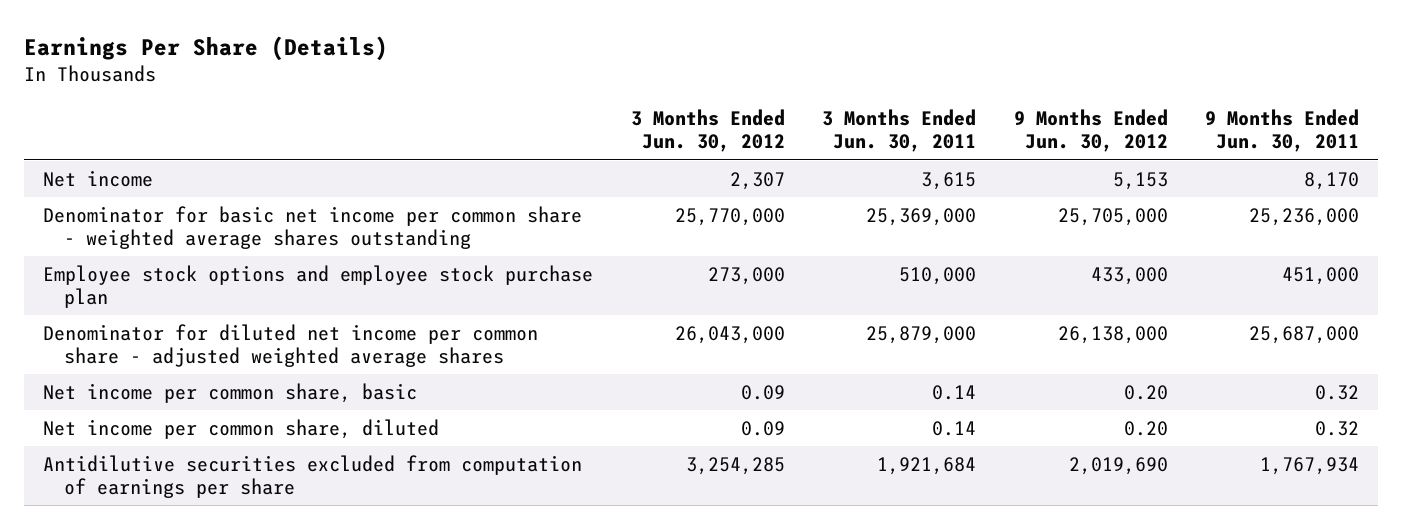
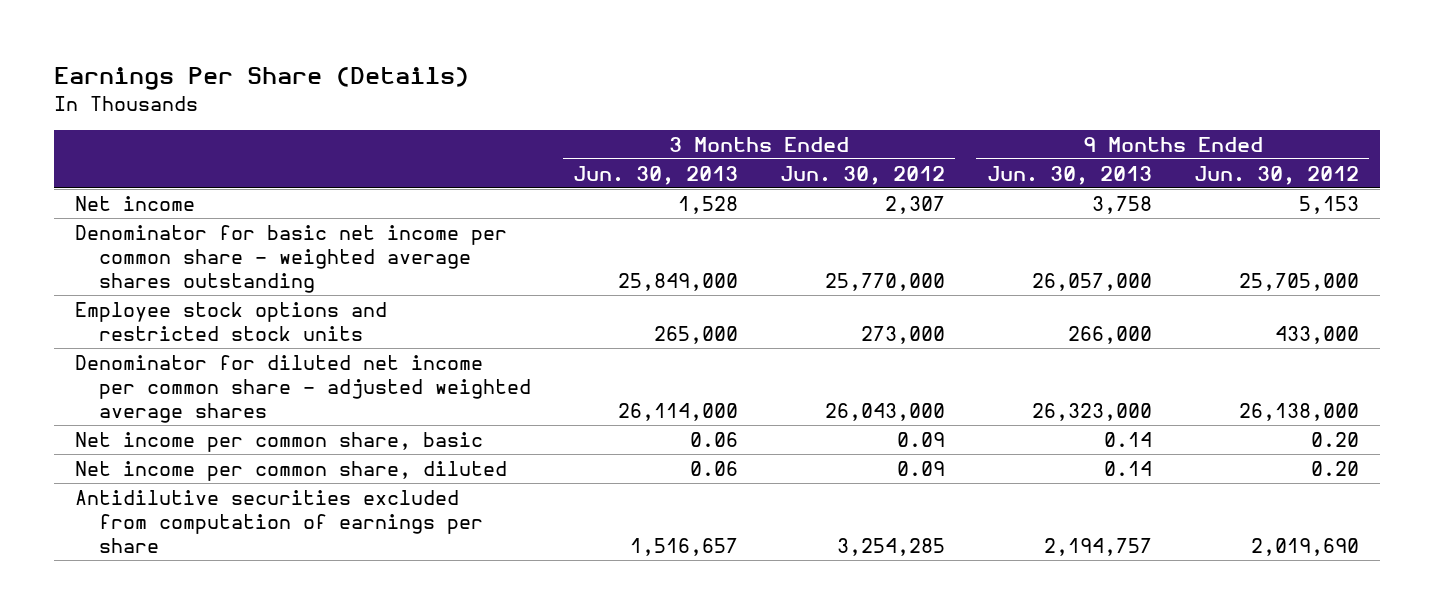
[822,109,977,153] 3 Months Ended Jun. 30, 2011 -> none
[1205,109,1360,153] 9 Months Ended Jun. 30, 2011 -> none
none -> [573,165,739,185] Jun. 30, 2013
none -> [986,165,1152,185] Jun. 30, 2013
[43,264,594,309] Employee stock options and employee stock purchase plan -> [75,301,388,341] Employee stock options and restricted stock units

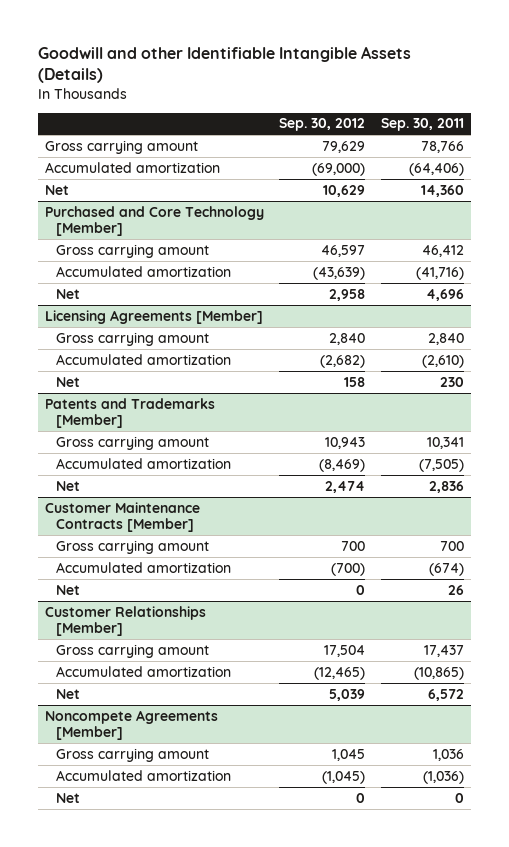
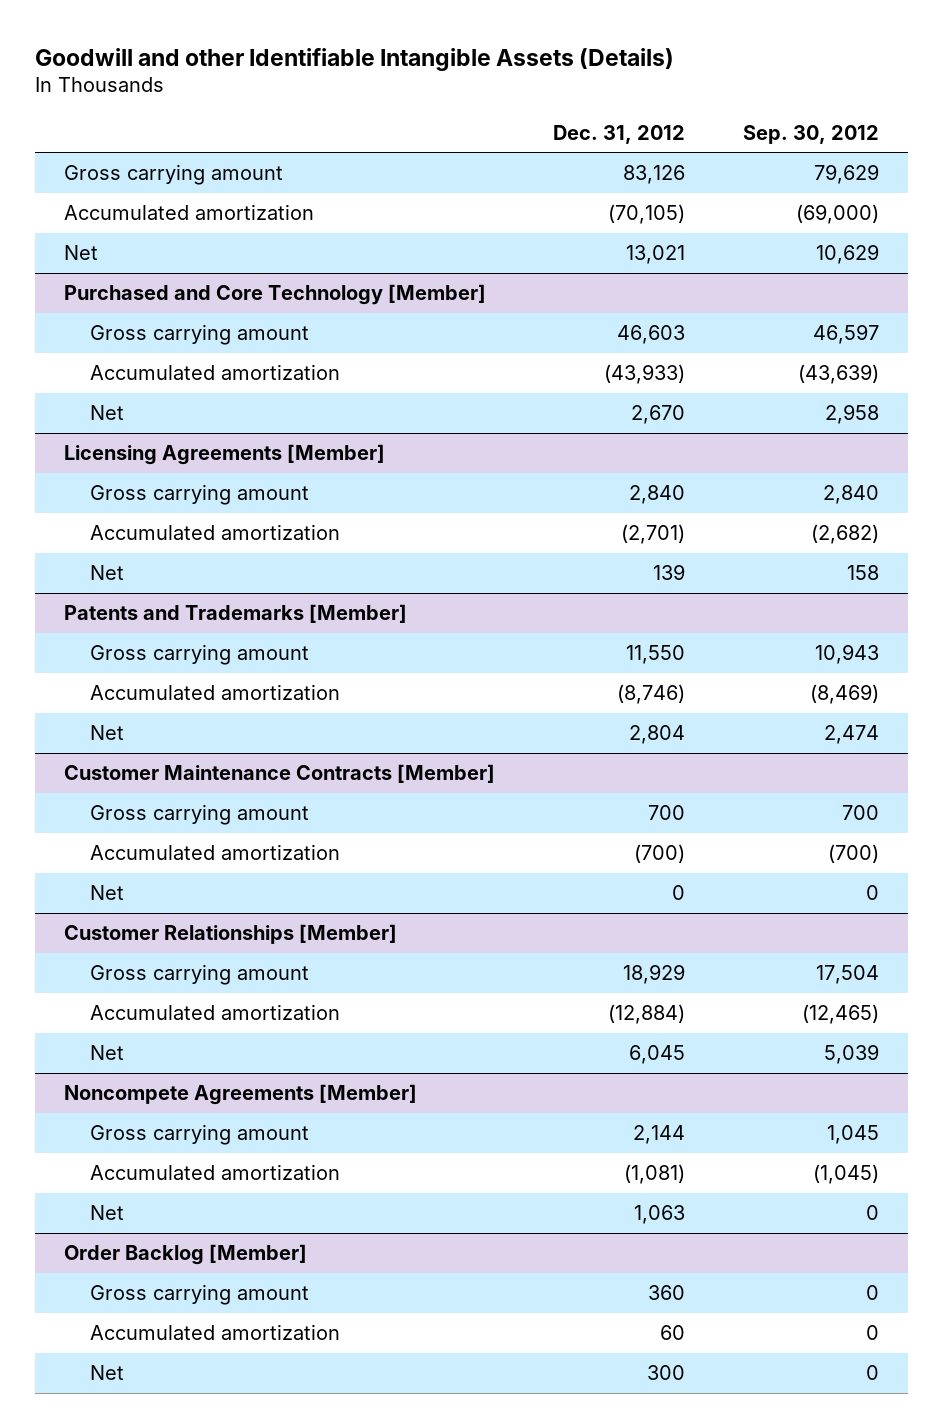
[380,118,464,132] Sep. 30, 2011 -> none
none -> [552,124,685,144] Dec. 31, 2012
none -> [63,1244,307,1266] Order Backlog [Member]
none -> [89,1284,309,1306] Gross carrying amount
none -> [89,1324,340,1341] Accumulated amortization
none -> [89,1365,124,1381] Net

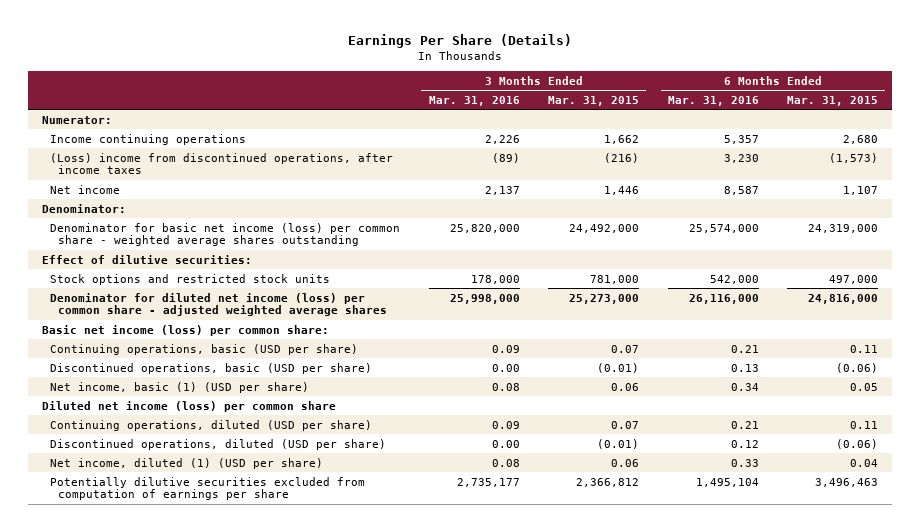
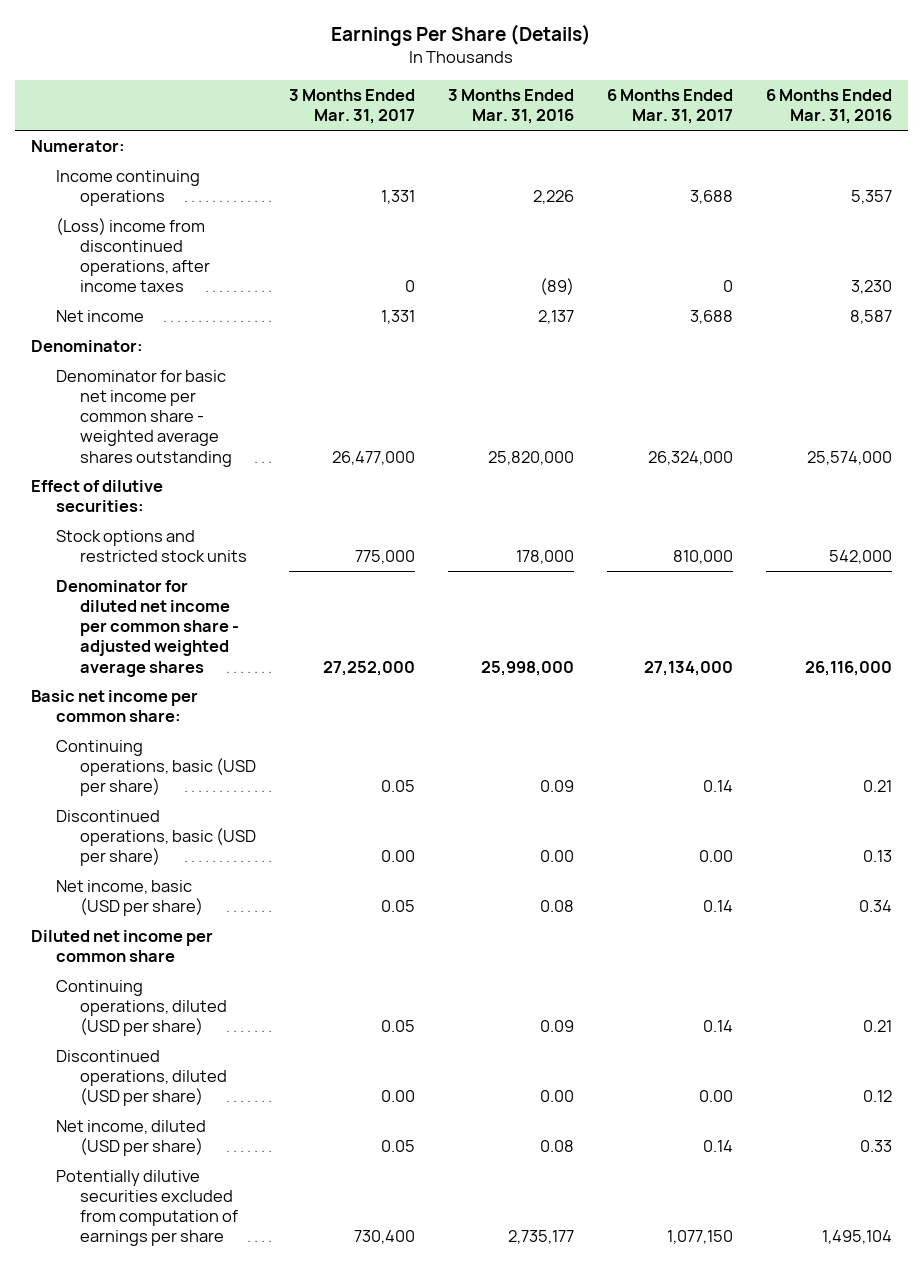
[548,95,640,106] Mar. 31, 2015 -> none
[787,95,879,106] Mar. 31, 2015 -> none
none -> [288,89,415,125] 3 Months Ended Mar. 31, 2017
none -> [606,89,733,125] 6 Months Ended Mar. 31, 2017
[50,222,401,247] Denominator for basic net income (loss) per common share - weighted average shares outstanding -> [55,370,232,467] Denominator for basic net income per common share - weighted average shares outstanding
[50,292,388,317] Denominator for diluted net income (loss) per common share - adjusted weighted average shares -> [55,580,239,677] Denominator for diluted net income per common share - adjusted weighted average shares
[42,324,330,336] Basic net income (loss) per common share: -> [31,690,199,723] Basic net income per common share:
[50,381,310,393] Net income, basic (1) (USD per share) -> [55,880,203,917] Net income, basic (USD per share)
[42,400,337,412] Diluted net income (loss) per common share -> [31,930,214,963] Diluted net income per common share
[50,457,324,469] Net income, diluted (1) (USD per share) -> [55,1120,206,1157] Net income, diluted (USD per share)

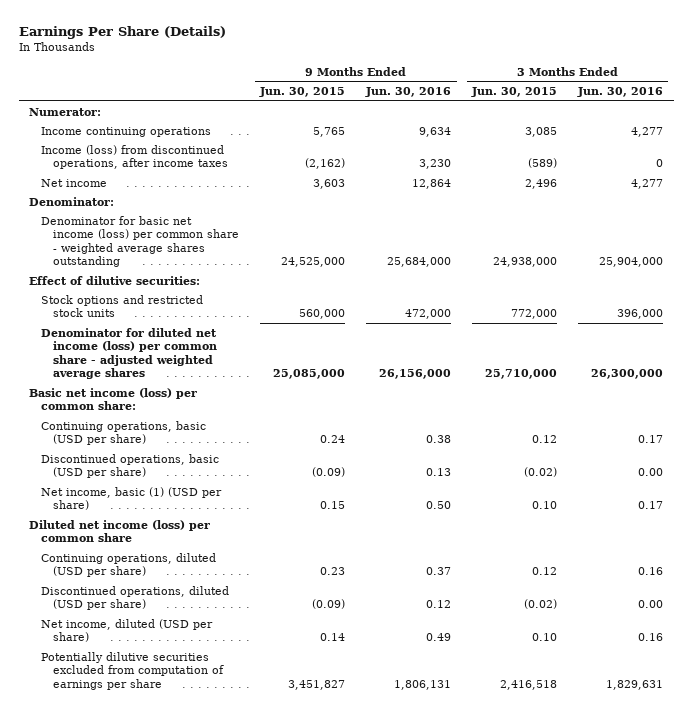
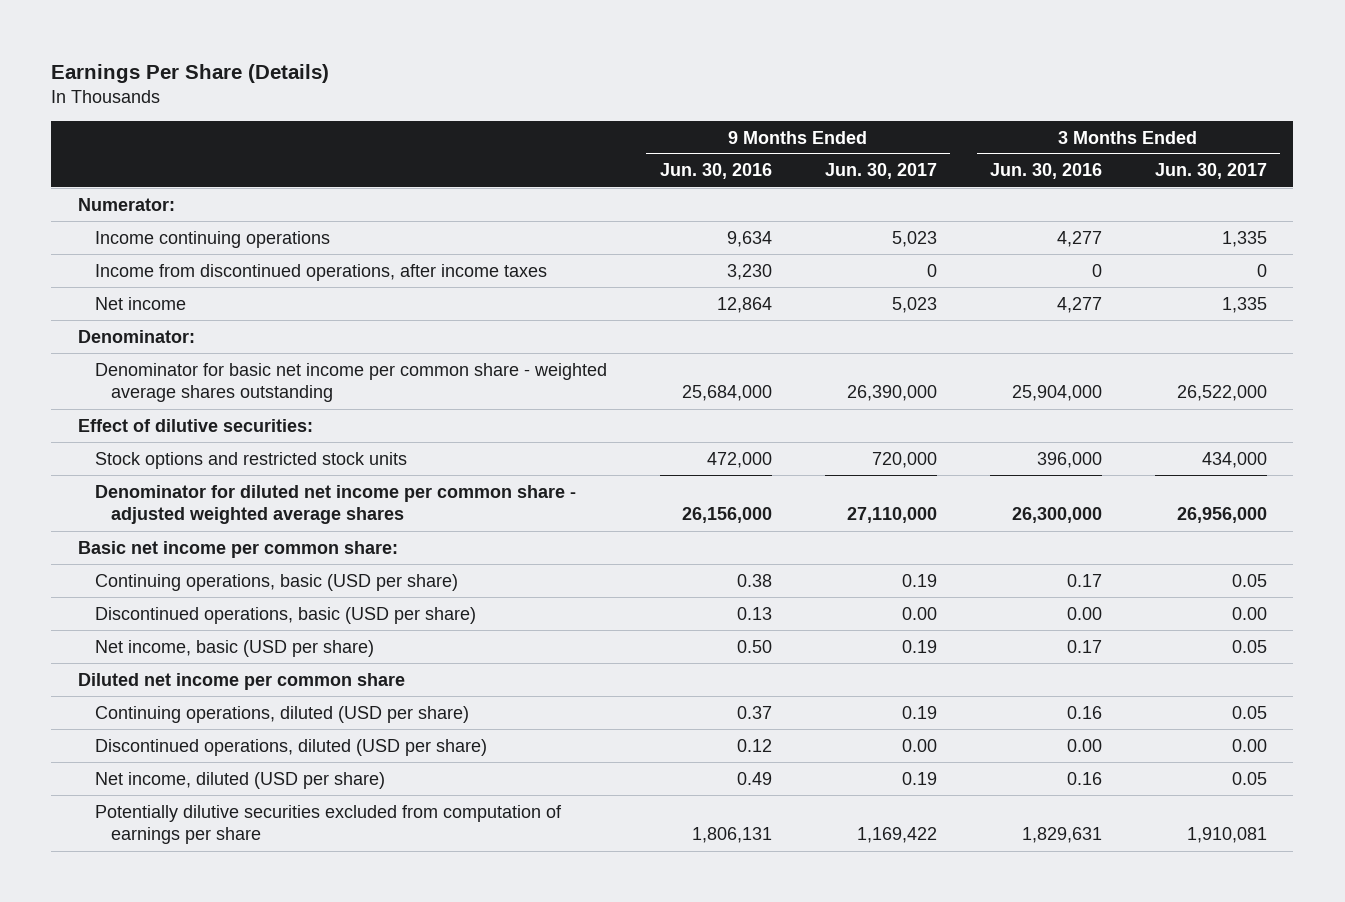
[259,87,346,98] Jun. 30, 2015 -> none
[471,87,558,98] Jun. 30, 2015 -> none
none -> [824,163,937,180] Jun. 30, 2017
none -> [1154,163,1267,180] Jun. 30, 2017
[41,144,229,170] Income (loss) from discontinued operations, after income taxes -> [94,263,547,281] Income from discontinued operations, after income taxes
[41,215,240,268] Denominator for basic net income (loss) per common share - weighted average shares outstanding -> [94,362,607,403] Denominator for basic net income per common share - weighted average shares outstanding
[41,327,218,380] Denominator for diluted net income (loss) per common share - adjusted weighted average shares -> [94,484,576,525] Denominator for diluted net income per common share - adjusted weighted average shares
[29,387,198,411] Basic net income (loss) per common share: -> [77,540,398,558] Basic net income per common share:
[41,486,223,511] Net income, basic (1) (USD per share) -> [94,639,374,657] Net income, basic (USD per share)
[29,519,211,543] Diluted net income (loss) per common share -> [77,672,405,690] Diluted net income per common share

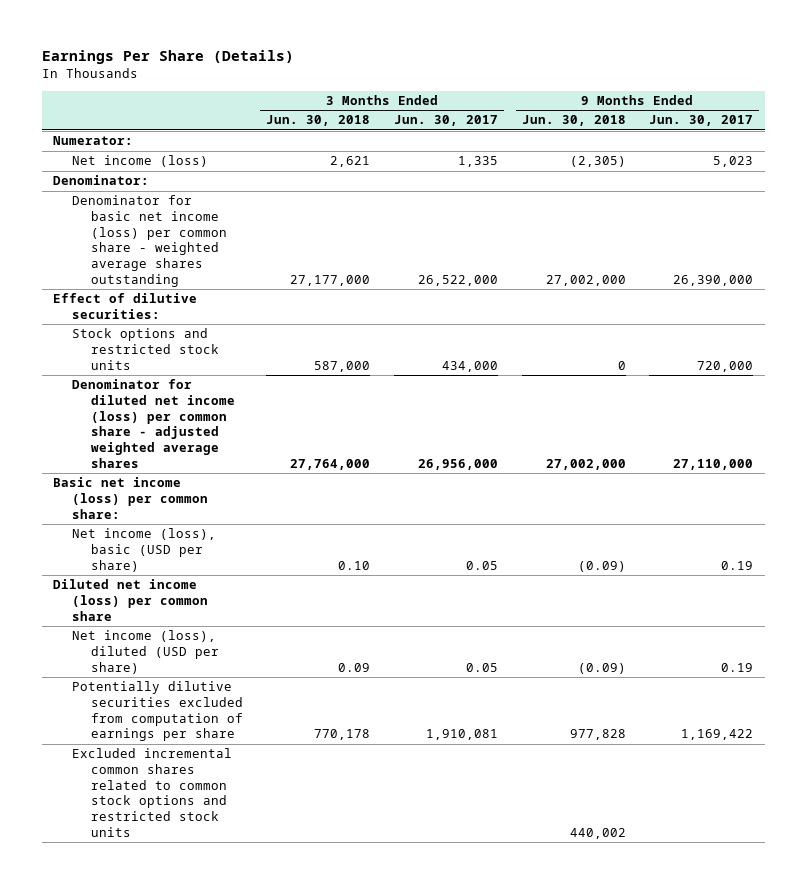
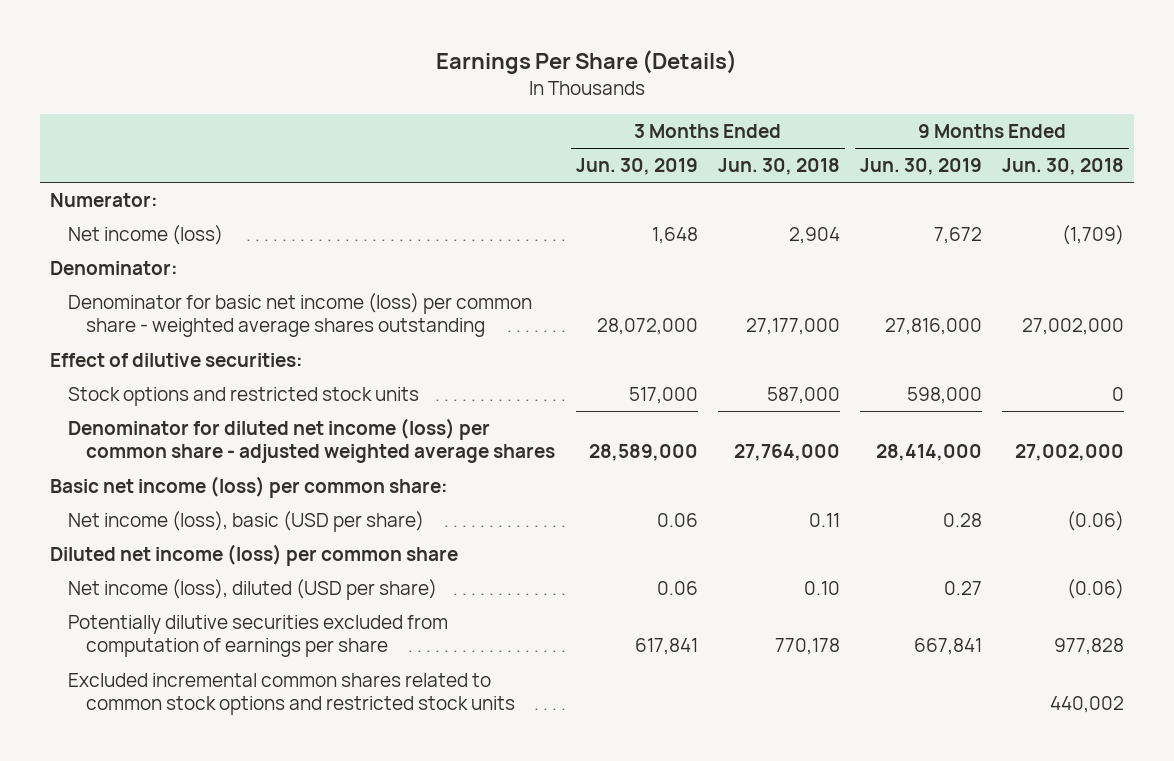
[393,115,498,127] Jun. 30, 2017 -> none
[649,115,754,127] Jun. 30, 2017 -> none
none -> [575,158,698,176] Jun. 30, 2019
none -> [860,158,983,176] Jun. 30, 2019
[330,156,371,168] 2,621 -> [788,227,840,245] 2,904
[569,156,626,168] (2,305) -> [1062,225,1125,246] (1,709)
[338,560,371,570] 0.10 -> [808,513,840,528] 0.11
[577,560,626,572] (0.09) -> [1067,511,1125,532] (0.06)
[338,662,371,672] 0.09 -> [803,581,840,596] 0.10
[577,662,626,674] (0.09) -> [1067,579,1125,600] (0.06)

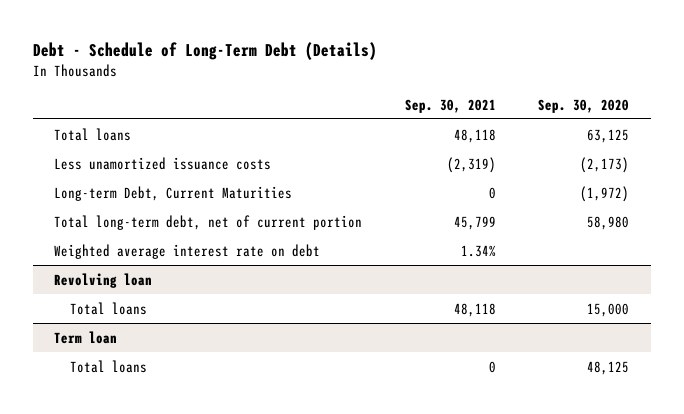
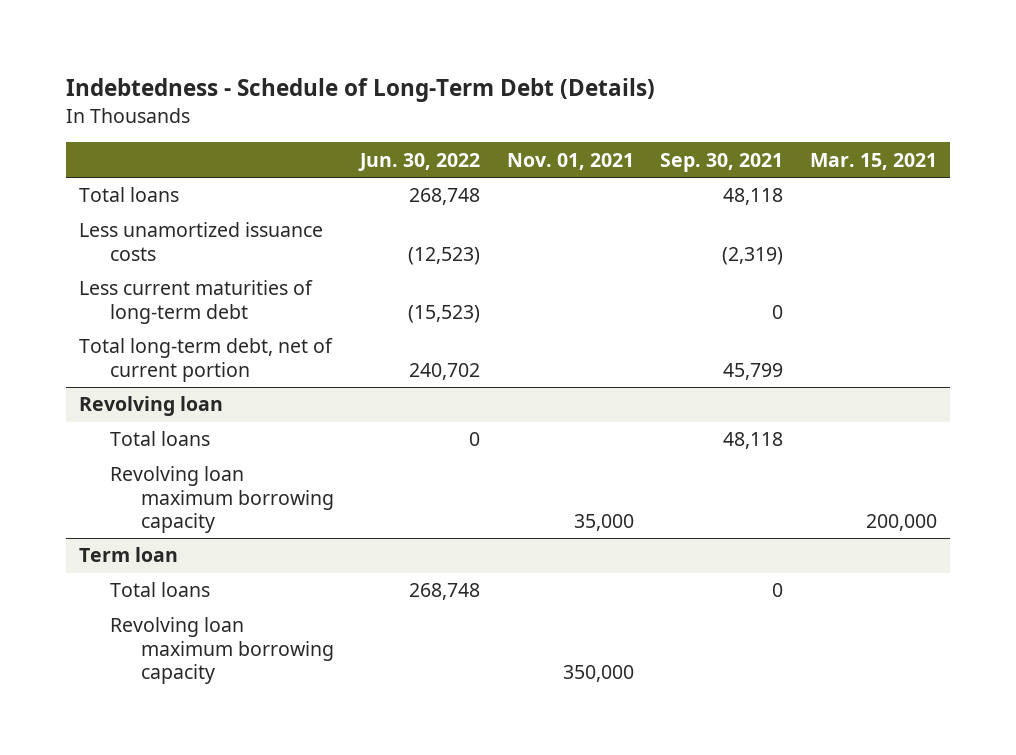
[33,41,378,60] Debt - Schedule of Long-Term Debt (Details) -> [65,78,655,103] Indebtedness - Schedule of Long-Term Debt (Details)
[538,98,630,113] Sep. 30, 2020 -> none
none -> [358,152,481,171] Jun. 30, 2022
none -> [506,152,634,170] Nov. 01, 2021
none -> [809,152,937,170] Mar. 15, 2021
[54,185,293,201] Long-term Debt, Current Maturities -> [79,280,314,324] Less current maturities of long-term debt
[54,243,321,259] Weighted average interest rate on debt -> none
none -> [110,466,335,533] Revolving loan maximum borrowing capacity
none -> [110,617,335,684] Revolving loan maximum borrowing capacity

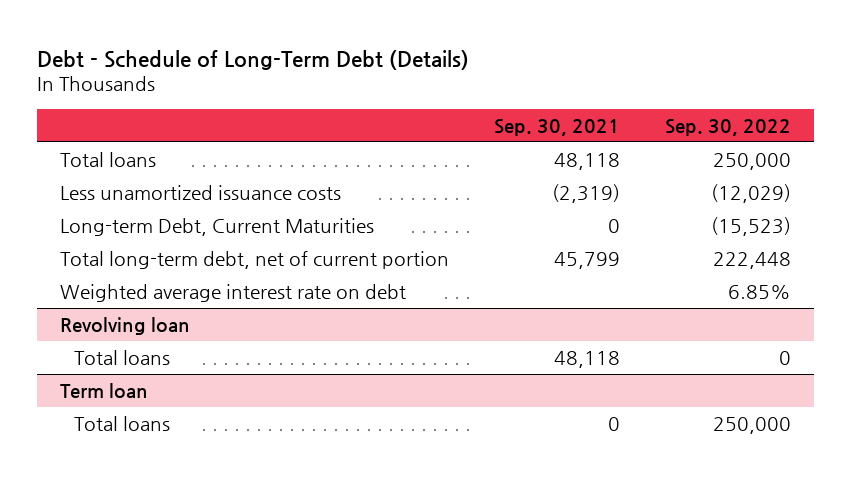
[65,78,655,103] Indebtedness - Schedule of Long-Term Debt (Details) -> [36,49,469,70] Debt - Schedule of Long-Term Debt (Details)
[358,152,481,171] Jun. 30, 2022 -> none
[506,152,634,170] Nov. 01, 2021 -> none
[809,152,937,170] Mar. 15, 2021 -> none
none -> [665,118,792,136] Sep. 30, 2022
[79,280,314,324] Less current maturities of long-term debt -> [59,217,374,236] Long-term Debt, Current Maturities
none -> [59,283,406,302] Weighted average interest rate on debt
[110,466,335,533] Revolving loan maximum borrowing capacity -> none
[110,617,335,684] Revolving loan maximum borrowing capacity -> none

